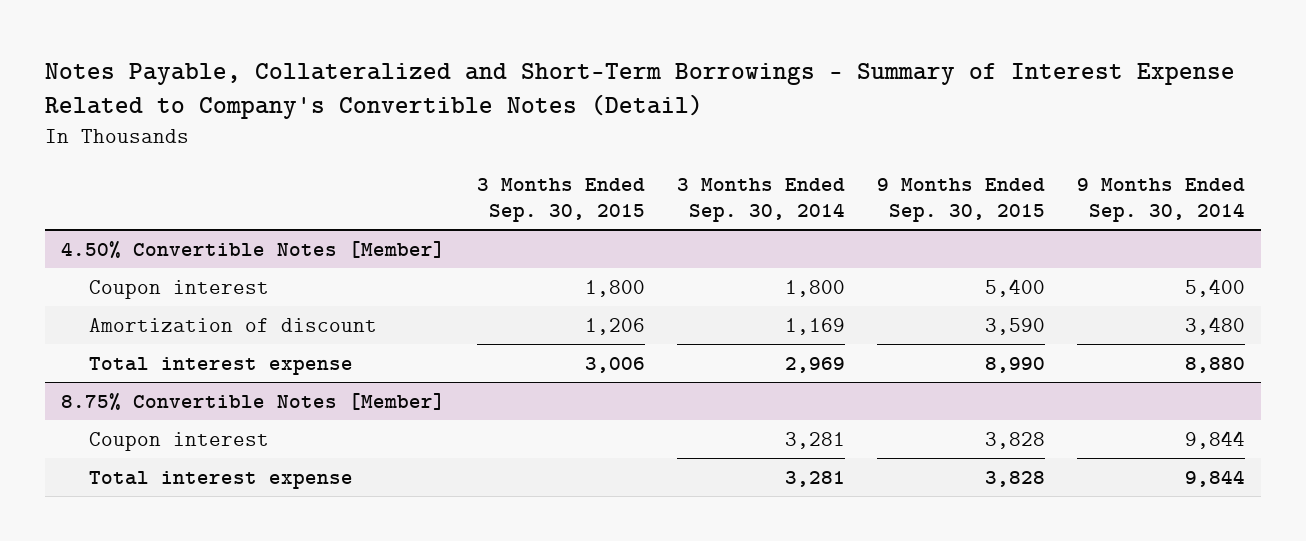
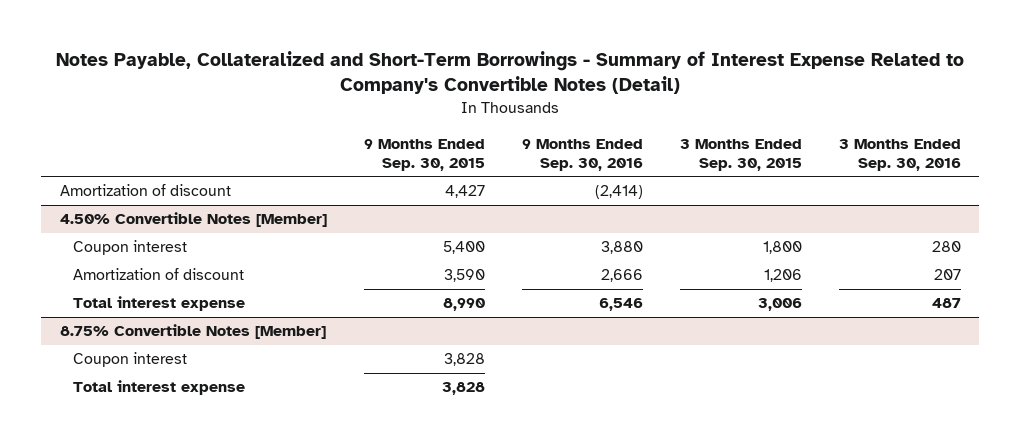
[677,177,846,222] 3 Months Ended Sep. 30, 2014 -> none
[1077,177,1246,222] 9 Months Ended Sep. 30, 2014 -> none
none -> [521,138,643,171] 9 Months Ended Sep. 30, 2016
none -> [838,138,961,171] 3 Months Ended Sep. 30, 2016
none -> [59,184,231,197] Amortization of discount

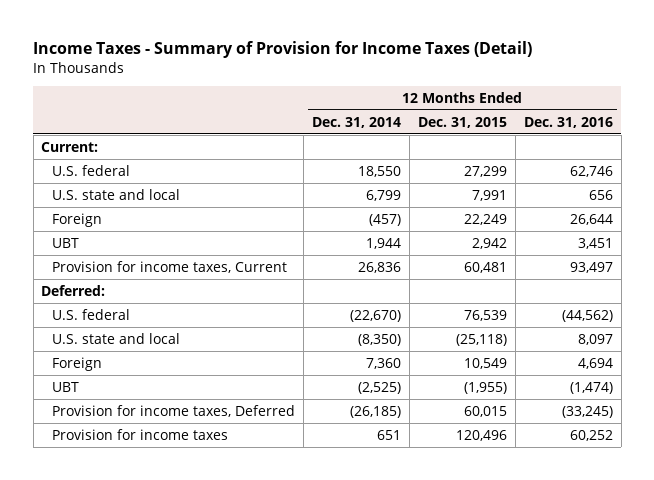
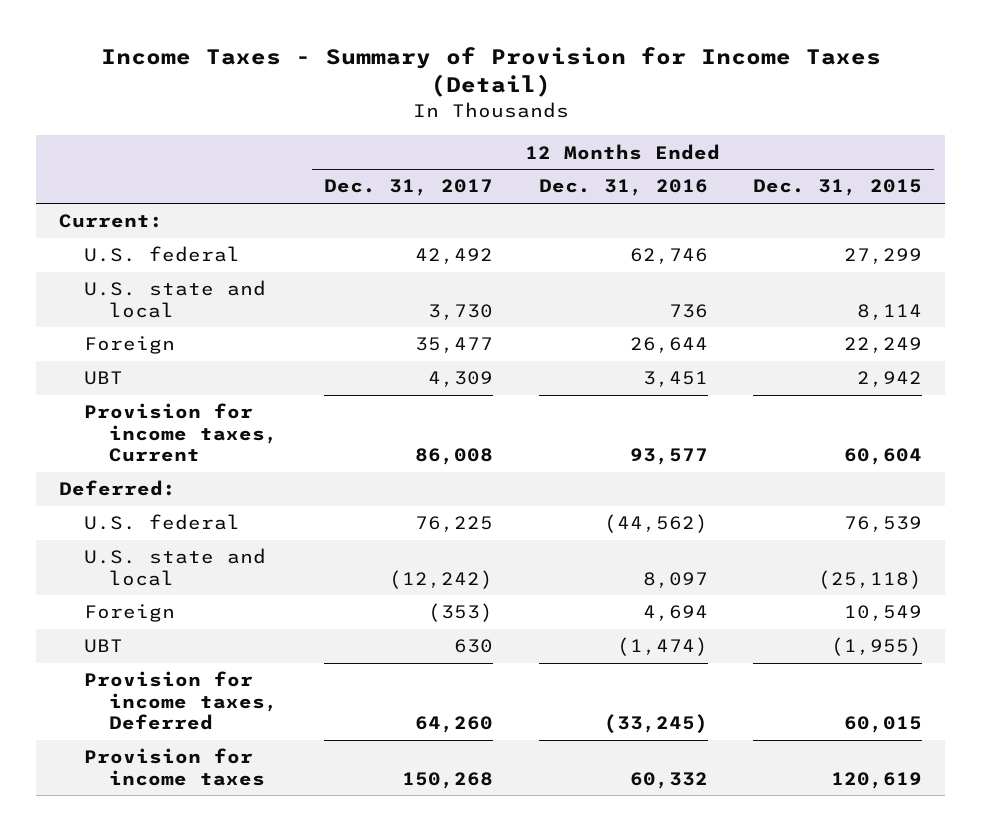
[312,116,402,128] Dec. 31, 2014 -> none
none -> [323,179,493,197] Dec. 31, 2017
[471,189,507,201] 7,991 -> [857,303,923,320] 8,114
[588,189,613,200] 656 -> [668,303,708,318] 736
[463,261,507,273] 60,481 -> [844,448,923,466] 60,604
[569,261,613,273] 93,497 -> [629,448,708,466] 93,577
[455,429,507,441] 120,496 -> [831,771,923,789] 120,619
[569,429,613,441] 60,252 -> [629,771,708,789] 60,332

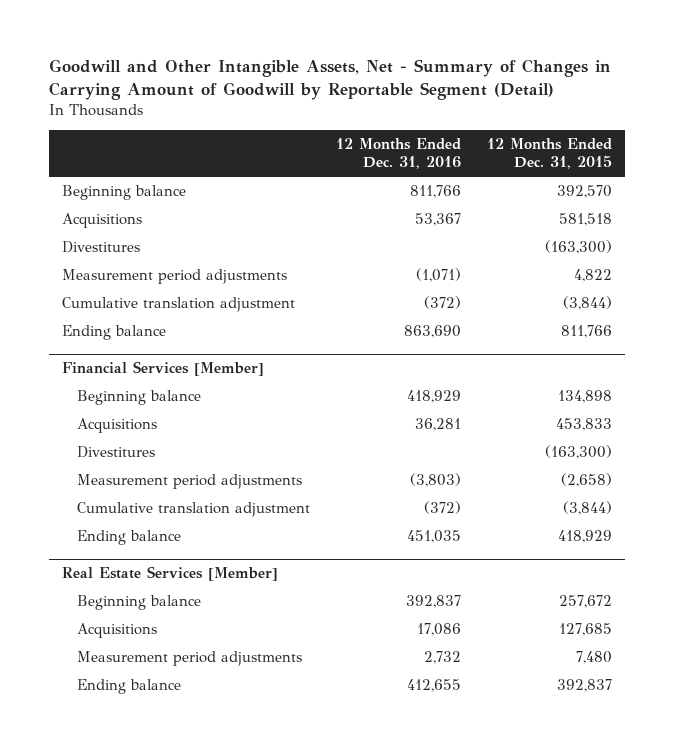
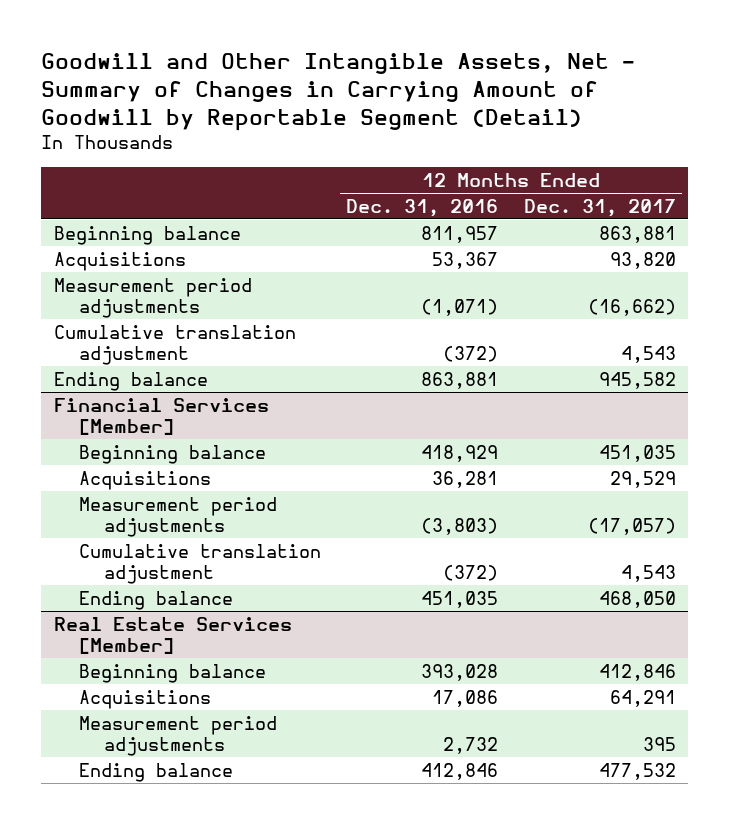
[487,137,613,170] 12 Months Ended Dec. 31, 2015 -> none
none -> [523,198,676,217] Dec. 31, 2017
[410,185,462,199] 811,766 -> [421,225,499,243] 811,957
[61,241,140,254] Divestitures -> none
[404,325,462,339] 863,690 -> [421,371,499,389] 863,881
[77,446,156,459] Divestitures -> none
[406,595,462,609] 392,837 -> [421,663,499,681] 393,028
[407,679,462,693] 412,655 -> [421,762,499,780] 412,846

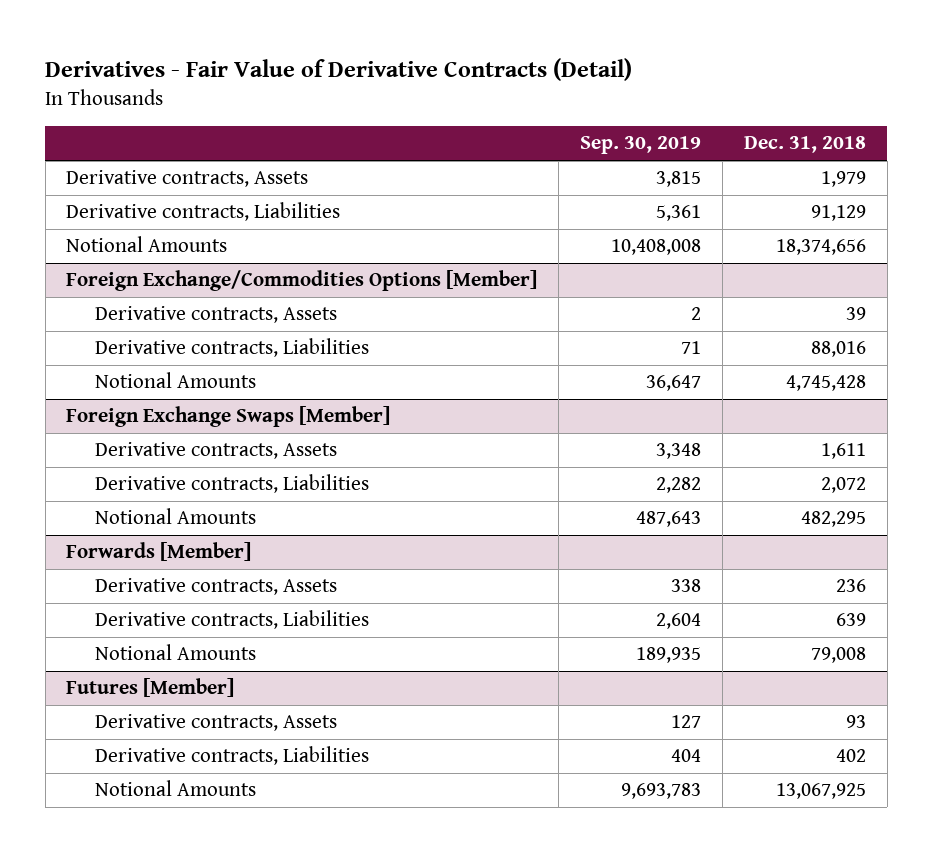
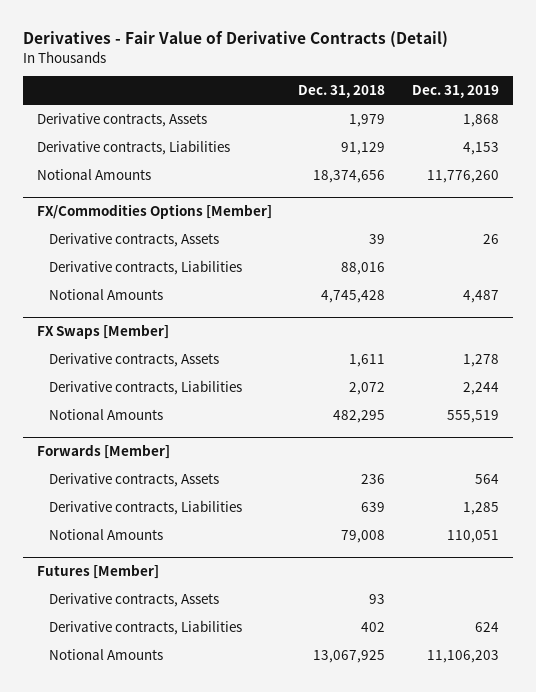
[580,136,702,155] Sep. 30, 2019 -> none
none -> [412,85,500,99] Dec. 31, 2019
[66,270,538,292] Foreign Exchange/Commodities Options [Member] -> [36,204,272,220] FX/Commodities Options [Member]
[66,406,391,428] Foreign Exchange Swaps [Member] -> [36,324,169,340] FX Swaps [Member]

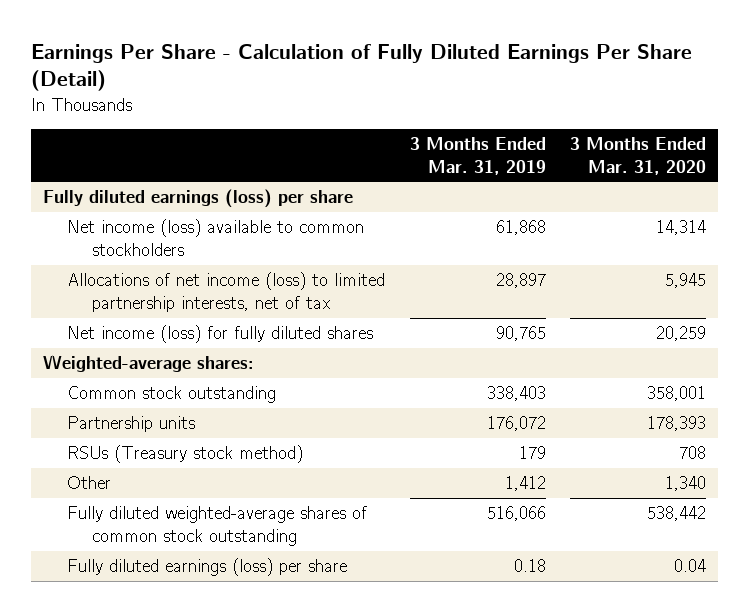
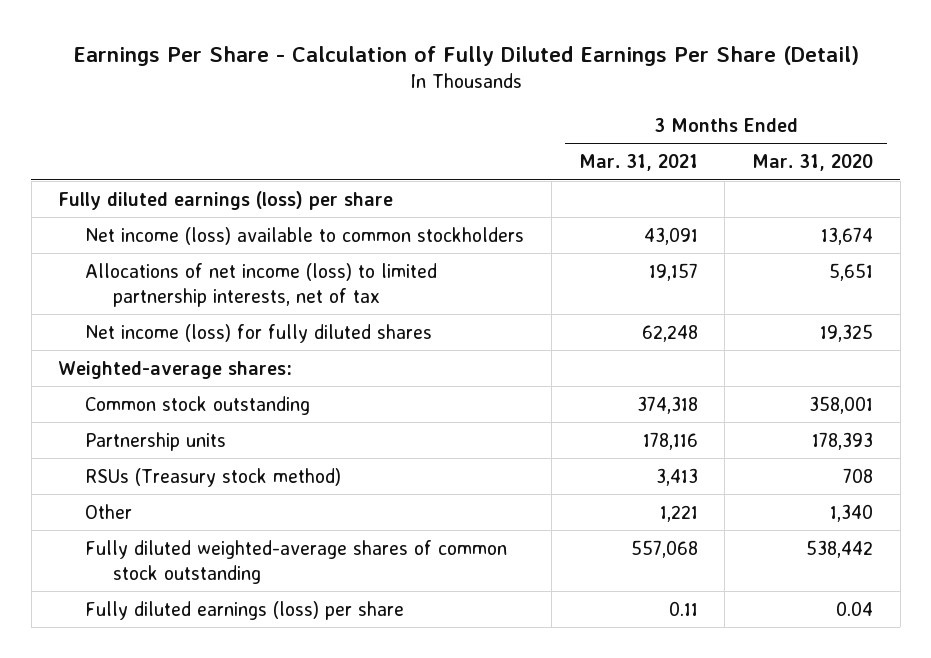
[409,136,546,175] 3 Months Ended Mar. 31, 2019 -> none
none -> [578,154,698,172] Mar. 31, 2021
[655,220,706,236] 14,314 -> [821,226,874,245] 13,674
[664,273,706,289] 5,945 -> [829,262,874,281] 5,651
[655,326,706,342] 20,259 -> [820,323,874,342] 19,325

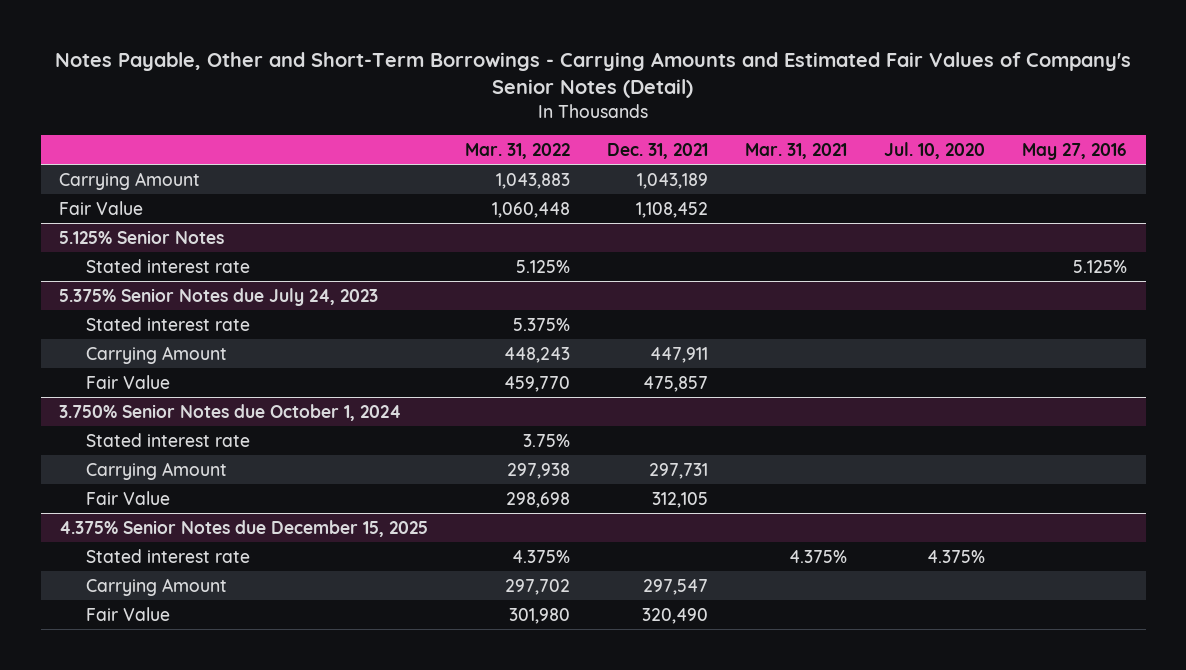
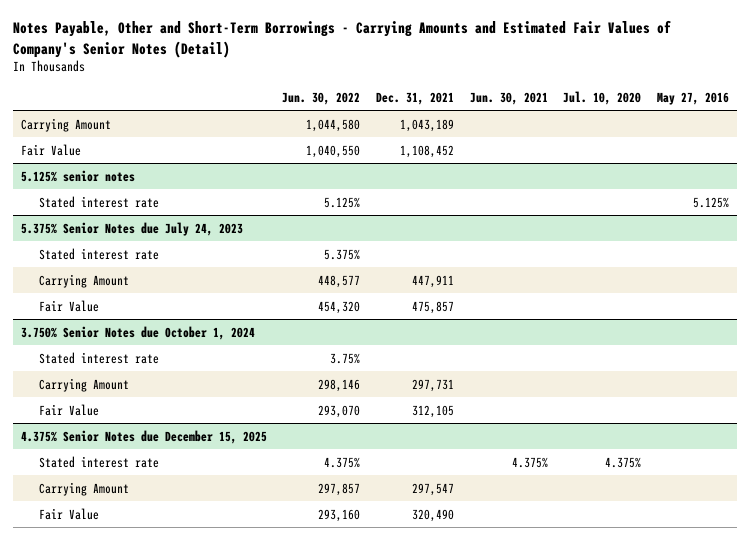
[465,142,571,159] Mar. 31, 2022 -> none
[745,142,848,159] Mar. 31, 2021 -> none
none -> [282,91,361,105] Jun. 30, 2022
none -> [469,91,548,105] Jun. 30, 2021
[59,229,225,244] 5.125% Senior Notes -> [20,169,135,182] 5.125% senior notes

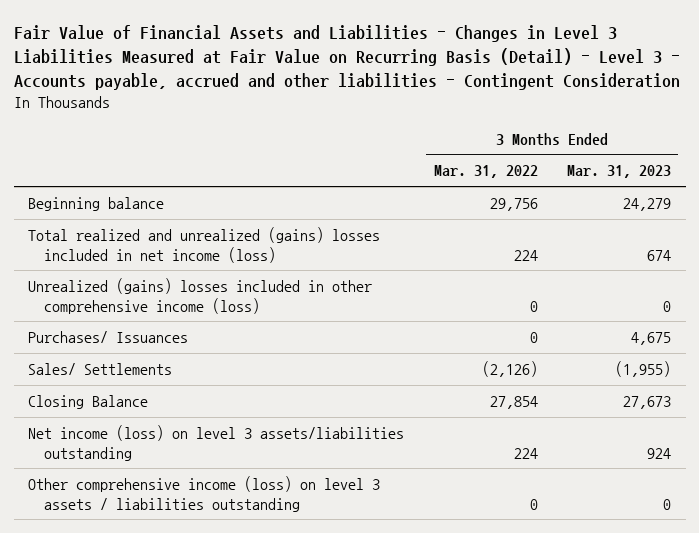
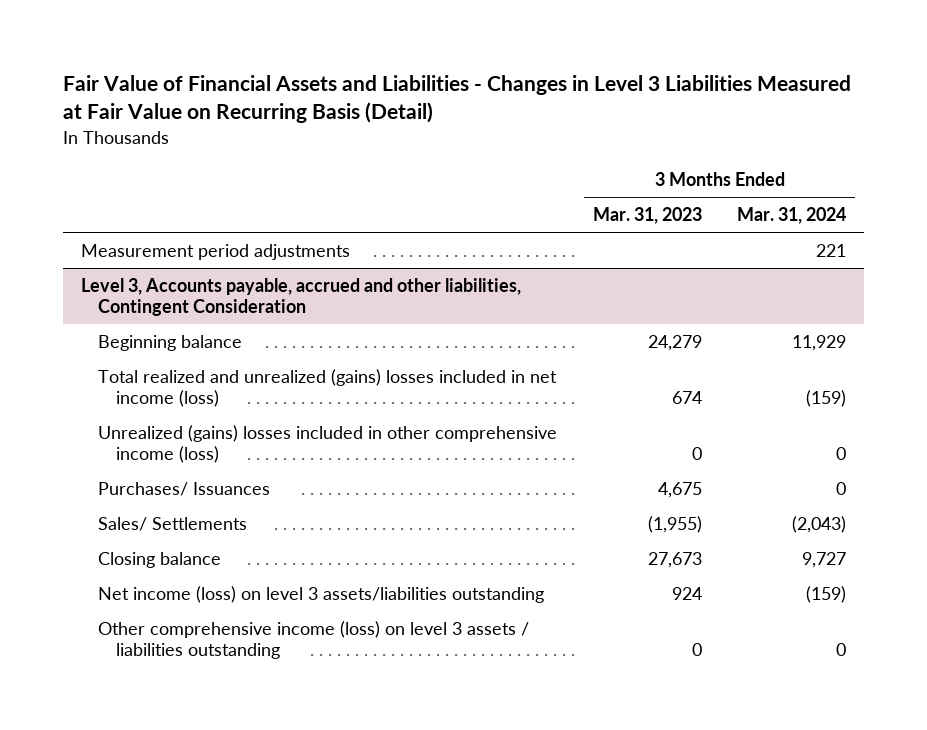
[13,24,680,91] Fair Value of Financial Assets and Liabilities - Changes in Level 3 Liabilities Measured at Fair Value on Recurring Basis (Detail) - Level 3 - Accounts payable, accrued and other liabilities - Contingent Consideration -> [62,75,851,124] Fair Value of Financial Assets and Liabilities - Changes in Level 3 Liabilities Measured at Fair Value on Recurring Basis (Detail)
[433,165,538,179] Mar. 31, 2022 -> none
none -> [737,207,847,225] Mar. 31, 2024
none -> [80,244,350,261] Measurement period adjustments
none -> [80,278,521,317] Level 3, Accounts payable, accrued and other liabilities, Contingent Consideration
[28,394,149,409] Closing Balance -> [98,552,222,569] Closing balance

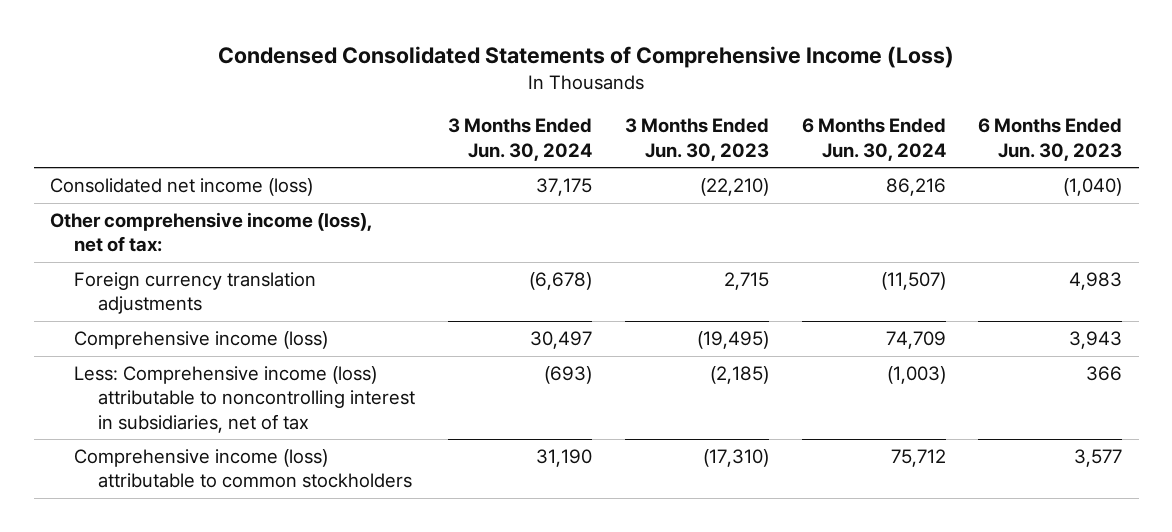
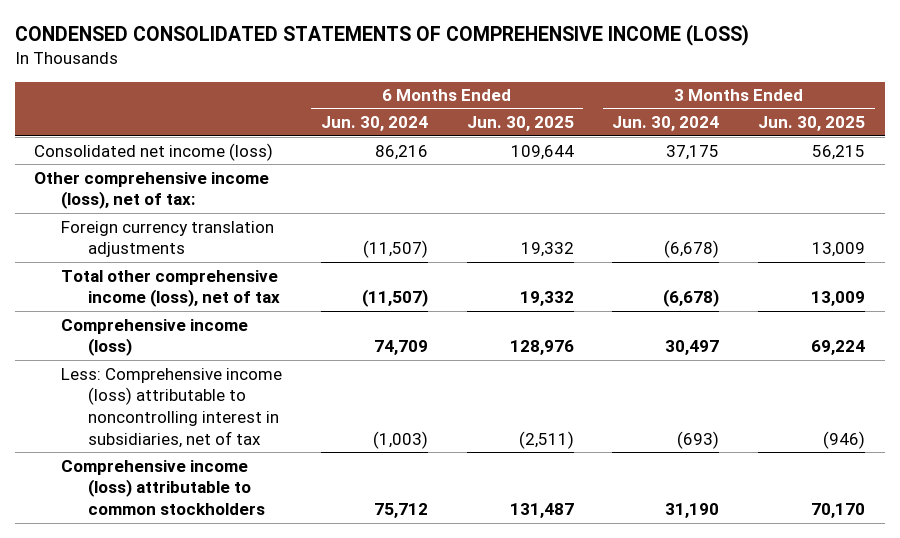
[218,46,955,69] Condensed Consolidated Statements of Comprehensive Income (Loss) -> [14,24,749,47] CONDENSED CONSOLIDATED STATEMENTS OF COMPREHENSIVE INCOME (LOSS)
[624,118,769,161] 3 Months Ended Jun. 30, 2023 -> none
[978,118,1123,161] 6 Months Ended Jun. 30, 2023 -> none
none -> [466,116,574,132] Jun. 30, 2025
none -> [758,116,866,132] Jun. 30, 2025
none -> [61,269,280,308] Total other comprehensive income (loss), net of tax

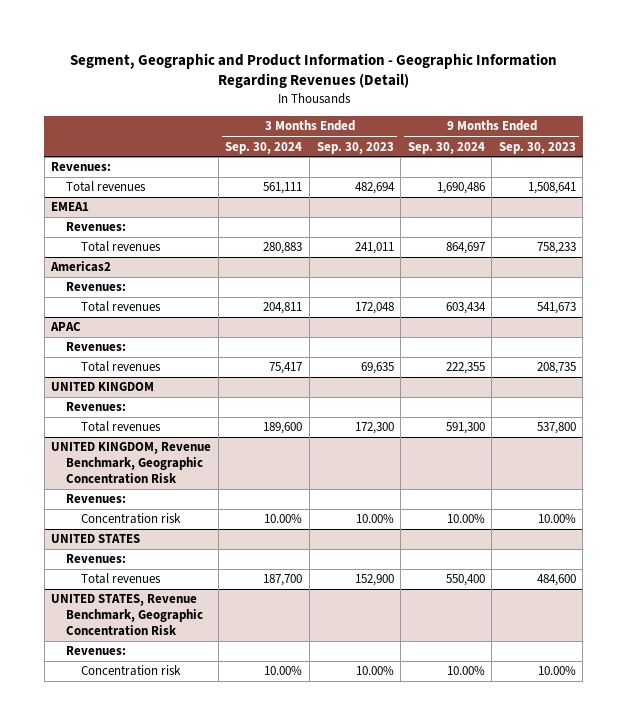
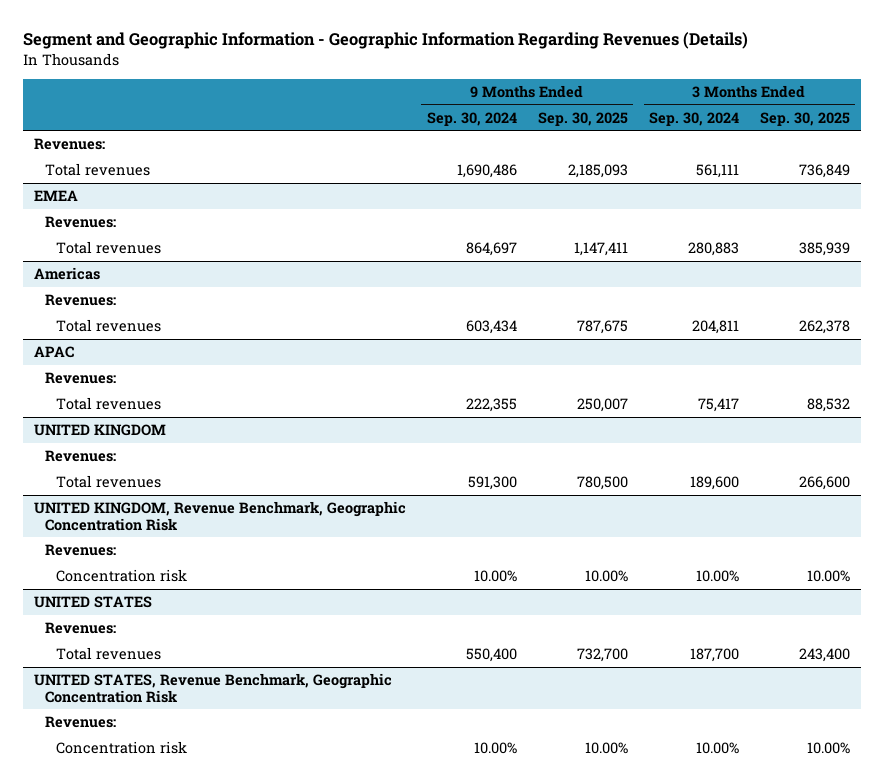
[69,52,557,89] Segment, Geographic and Product Information - Geographic Information Regarding Revenues (Detail) -> [23,32,749,50] Segment and Geographic Information - Geographic Information Regarding Revenues (Details)
[316,141,394,154] Sep. 30, 2023 -> none
[498,141,576,154] Sep. 30, 2023 -> none
none -> [537,111,628,126] Sep. 30, 2025
none -> [759,111,850,126] Sep. 30, 2025
[51,202,90,212] EMEA1 -> [33,189,78,201] EMEA
[50,261,112,273] Americas2 -> [33,266,100,280] Americas

